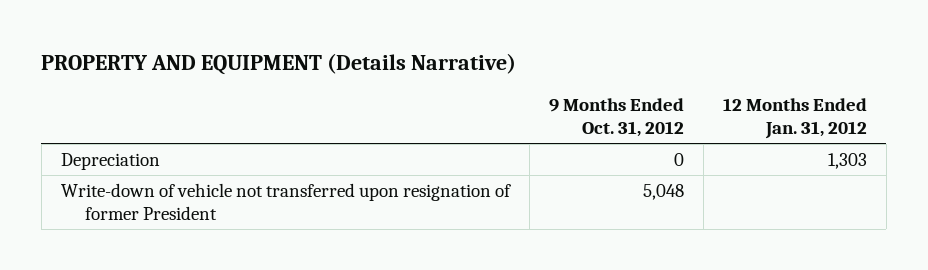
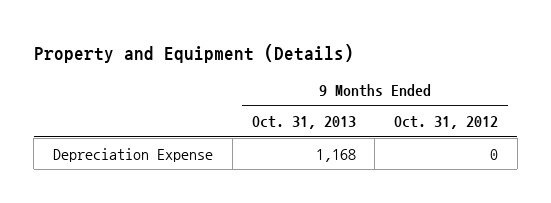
[41,53,517,76] PROPERTY AND EQUIPMENT (Details Narrative) -> [33,43,354,63] Property and Equipment (Details)
[722,97,867,140] 12 Months Ended Jan. 31, 2012 -> none
none -> [251,116,356,130] Oct. 31, 2013
[60,182,511,221] Write-down of vehicle not transferred upon resignation of former President -> none
[60,152,160,170] Depreciation -> [53,147,214,162] Depreciation Expense

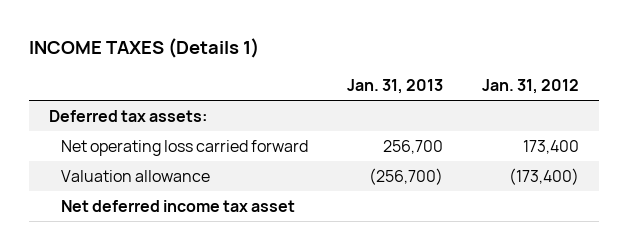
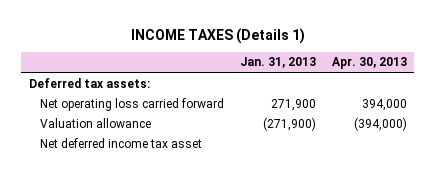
[482,78,580,94] Jan. 31, 2012 -> none
none -> [331,57,407,70] Apr. 30, 2013
[383,140,444,155] 256,700 -> [270,98,316,111] 271,900
[369,168,444,186] (256,700) -> [262,116,316,131] (271,900)

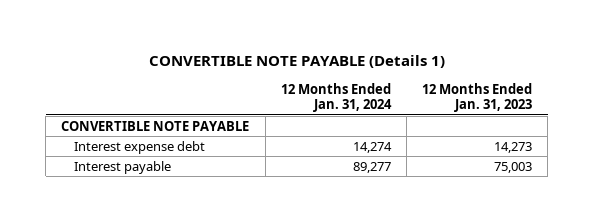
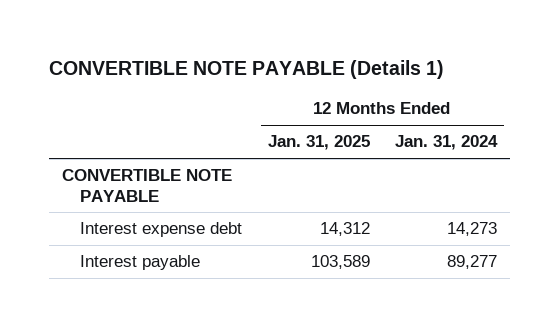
[422,83,533,113] 12 Months Ended Jan. 31, 2023 -> none
none -> [267,135,370,151] Jan. 31, 2025
[352,141,392,153] 14,274 -> [447,222,498,237] 14,273

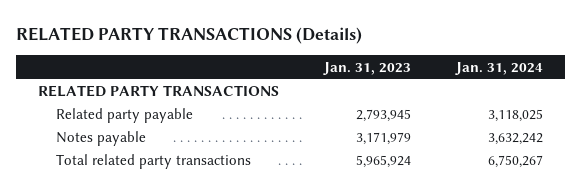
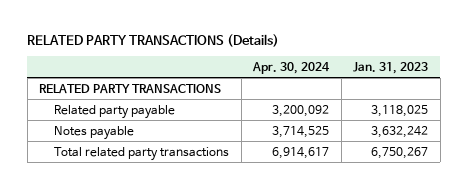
[454,61,543,75] Jan. 31, 2024 -> none
none -> [252,61,331,74] Apr. 30, 2024
[356,108,412,122] 2,793,945 -> [371,104,429,117] 3,118,025
[356,131,412,145] 3,171,979 -> [371,125,429,138] 3,632,242
[356,154,412,168] 5,965,924 -> [371,146,429,159] 6,750,267

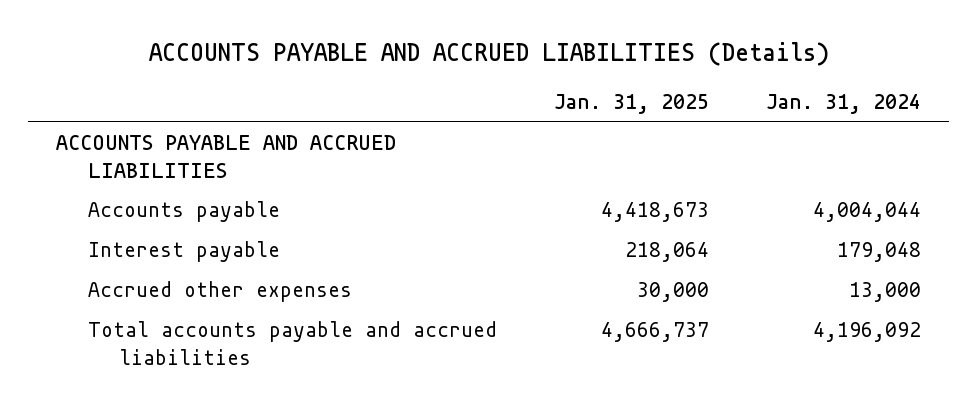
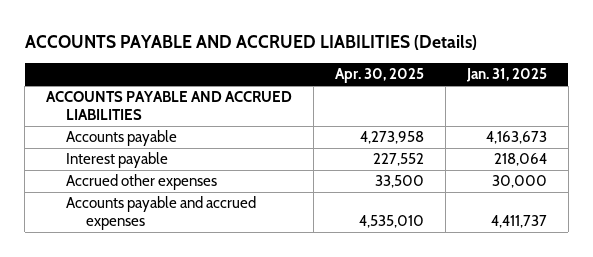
[765,93,921,114] Jan. 31, 2024 -> none
none -> [334,68,424,84] Apr. 30, 2025
[600,202,709,223] 4,418,673 -> [485,131,547,145] 4,163,673
[87,321,497,365] Total accounts payable and accrued liabilities -> [66,196,257,231] Accounts payable and accrued expenses
[600,322,709,343] 4,666,737 -> [490,215,547,229] 4,411,737

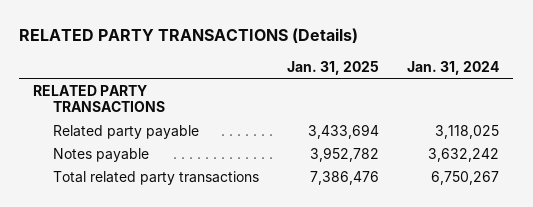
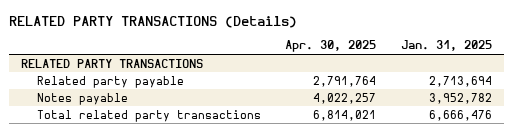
[407,60,500,75] Jan. 31, 2024 -> none
none -> [285,40,377,53] Apr. 30, 2025
[308,123,380,139] 3,433,694 -> [428,75,492,87] 2,713,694
[310,170,380,185] 7,386,476 -> [428,109,492,121] 6,666,476

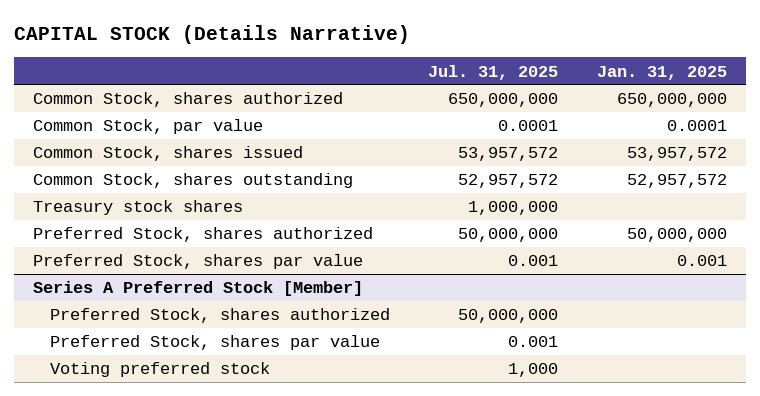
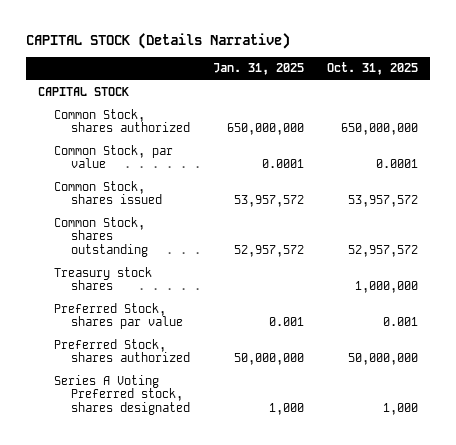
[428,64,559,80] Jul. 31, 2025 -> none
none -> [327,62,419,76] Oct. 31, 2025
none -> [37,86,129,96] CAPITAL STOCK
[32,281,363,297] Series A Preferred Stock [Member] -> none
[50,308,391,324] Preferred Stock, shares authorized -> none
[50,335,381,351] Preferred Stock, shares par value -> none
[50,362,271,378] Voting preferred stock -> none
[32,227,373,243] Preferred Stock, shares authorized -> [54,338,190,363] Preferred Stock, shares authorized
none -> [54,374,190,416] Series A Voting Preferred stock, shares designated

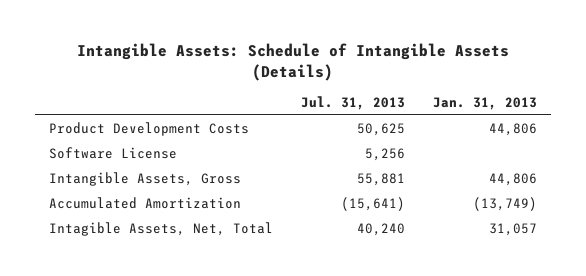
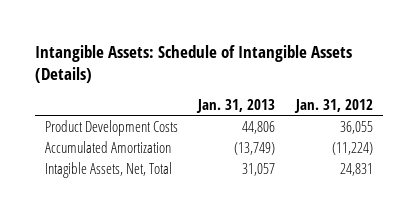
[301,95,406,110] Jul. 31, 2013 -> none
none -> [293,98,373,113] Jan. 31, 2012
[49,146,178,159] Software License -> none
[49,171,242,186] Intangible Assets, Gross -> none

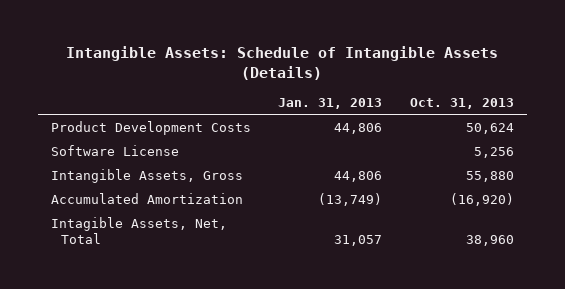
[293,98,373,113] Jan. 31, 2012 -> none
none -> [409,98,514,110] Oct. 31, 2013
none -> [51,144,180,156] Software License
none -> [51,168,244,183] Intangible Assets, Gross

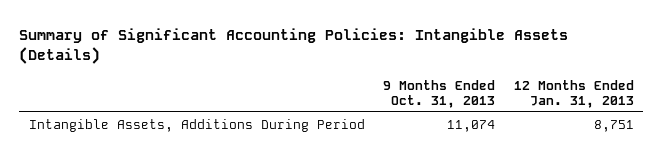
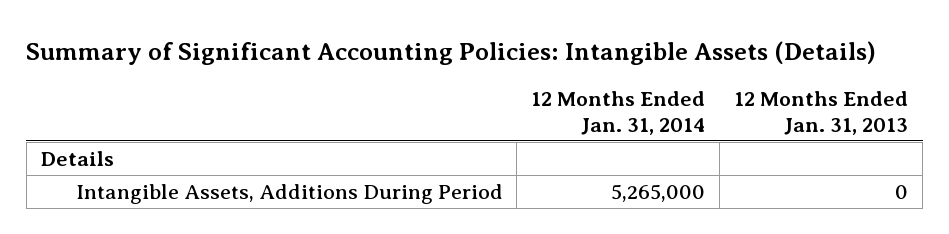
[383,79,496,109] 9 Months Ended Oct. 31, 2013 -> none
none -> [531,90,706,135] 12 Months Ended Jan. 31, 2014
none -> [40,151,114,167] Details
[593,120,634,133] 8,751 -> [895,185,909,200] 0

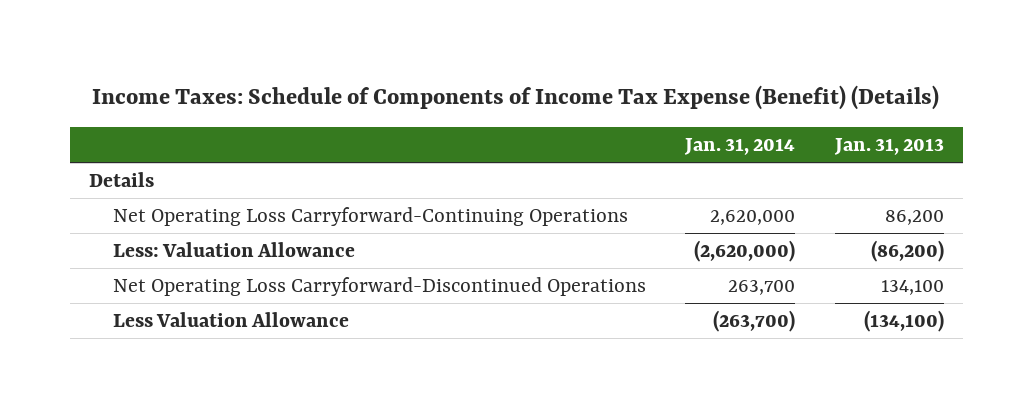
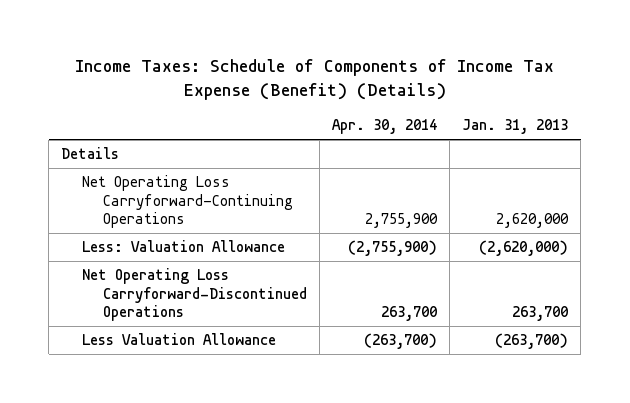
[684,137,796,155] Jan. 31, 2014 -> none
none -> [332,119,438,135] Apr. 30, 2014
[884,210,944,226] 86,200 -> [496,212,570,228] 2,620,000
[870,240,944,263] (86,200) -> [479,240,569,257] (2,620,000)
[880,280,944,296] 134,100 -> [512,305,569,321] 263,700
[863,310,944,333] (134,100) -> [495,333,569,350] (263,700)

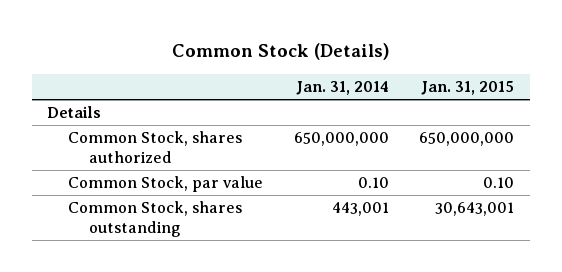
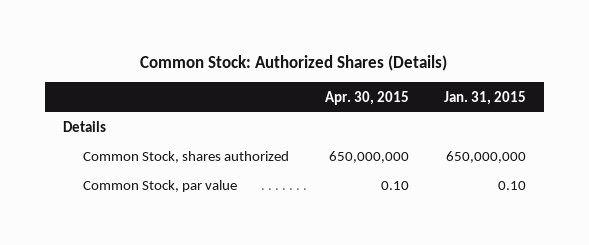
[171,43,390,61] Common Stock (Details) -> [140,54,448,71] Common Stock: Authorized Shares (Details)
[295,80,389,95] Jan. 31, 2014 -> none
none -> [324,90,409,105] Apr. 30, 2015
[68,201,243,237] Common Stock, shares outstanding -> none

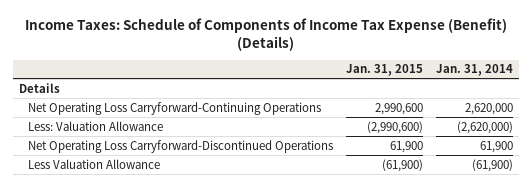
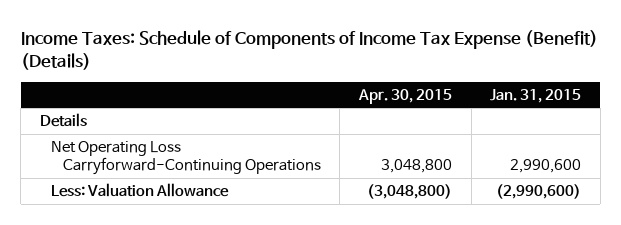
[435,64,513,77] Jan. 31, 2014 -> none
none -> [357,88,452,104] Apr. 30, 2015
[27,139,333,153] Net Operating Loss Carryforward-Discontinued Operations -> none
[27,158,160,169] Less Valuation Allowance -> none

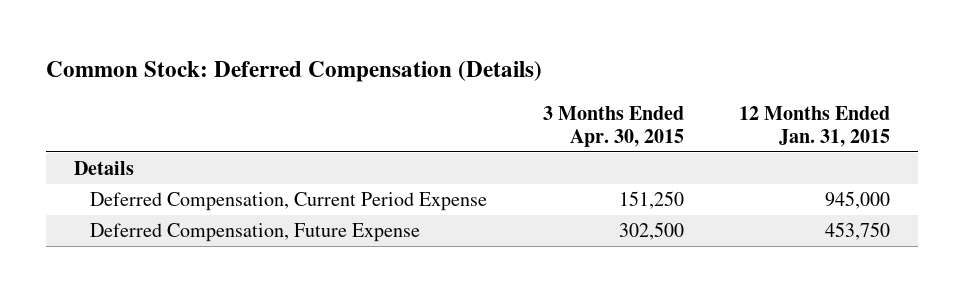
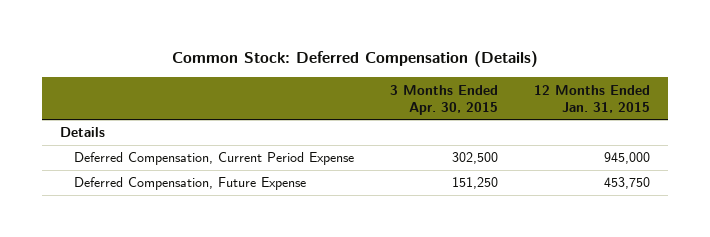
[618,191,684,210] 151,250 -> [451,152,498,165] 302,500
[618,222,684,241] 302,500 -> [451,177,498,190] 151,250

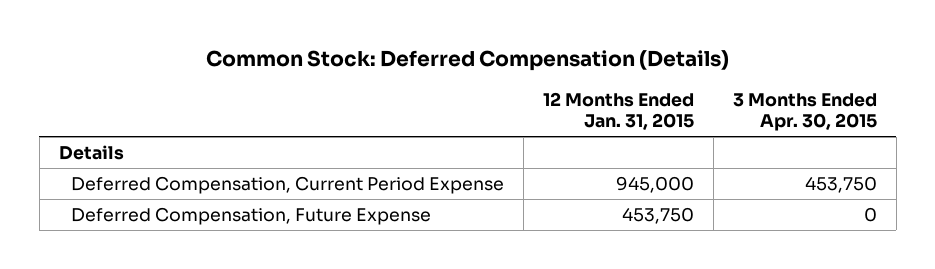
[451,152,498,165] 302,500 -> [804,175,877,193] 453,750
[451,177,498,190] 151,250 -> [863,206,877,222] 0

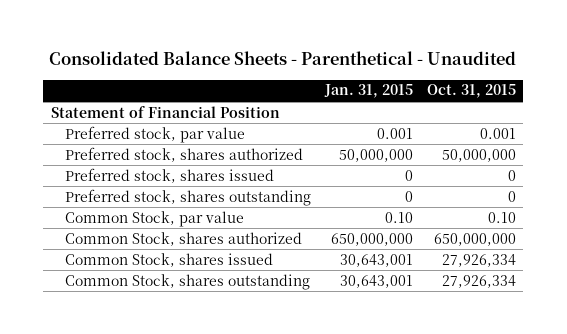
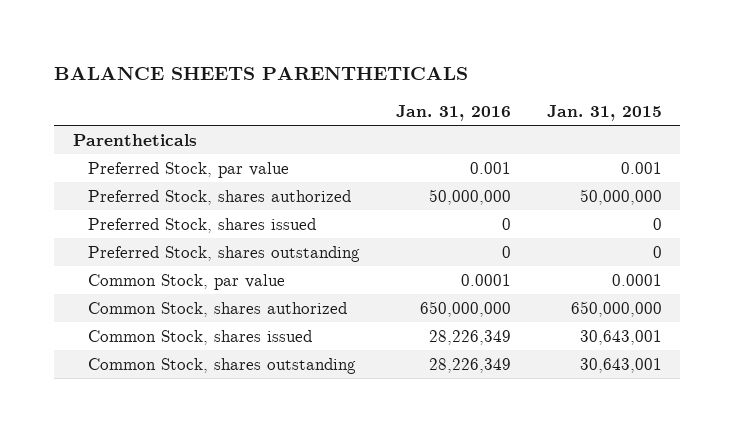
[49,51,517,66] Consolidated Balance Sheets - Parenthetical - Unaudited -> [54,67,469,81] BALANCE SHEETS PARENTHETICALS
[427,84,517,99] Oct. 31, 2015 -> none
none -> [395,104,511,121] Jan. 31, 2016
[50,105,280,118] Statement of Financial Position -> none
none -> [72,133,197,146] Parentheticals
[64,125,245,143] Preferred stock, par value -> [87,161,289,178] Preferred Stock, par value
[64,146,303,162] Preferred stock, shares authorized -> [87,189,351,205] Preferred Stock, shares authorized
[64,167,274,183] Preferred stock, shares issued -> [87,217,316,233] Preferred Stock, shares issued
[64,188,311,206] Preferred stock, shares outstanding -> [87,245,360,262] Preferred Stock, shares outstanding
[385,211,414,223] 0.10 -> [611,273,662,286] 0.0001

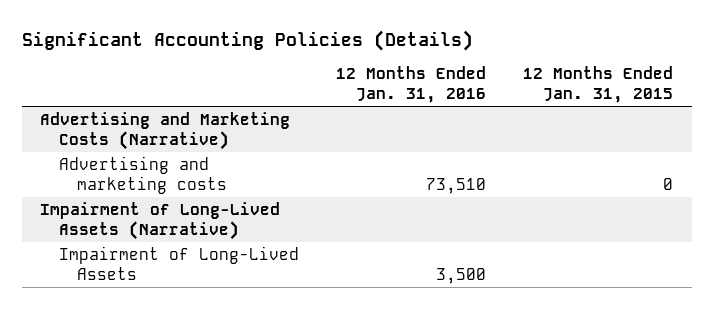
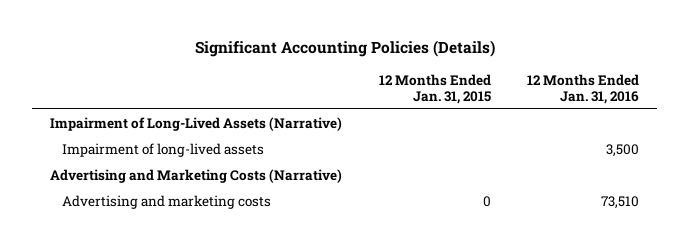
[40,202,281,240] Impairment of Long-Lived Assets (Narrative) -> [50,116,343,131] Impairment of Long-Lived Assets (Narrative)
none -> [62,142,265,157] Impairment of long-lived assets
[58,246,299,280] Impairment of Long-Lived Assets -> none

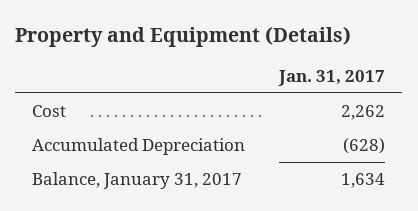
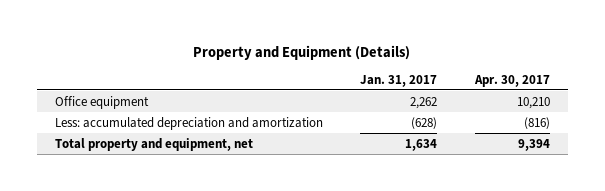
none -> [473,74,550,87] Apr. 30, 2017
[32,105,67,118] Cost -> [55,95,150,109] Office equipment
[32,138,246,156] Accumulated Depreciation -> [55,116,324,130] Less: accumulated depreciation and amortization
[32,172,243,190] Balance, January 31, 2017 -> [55,137,254,151] Total property and equipment, net

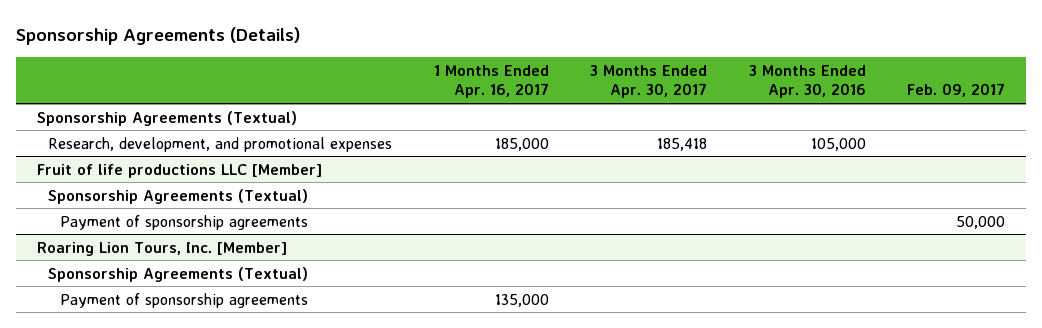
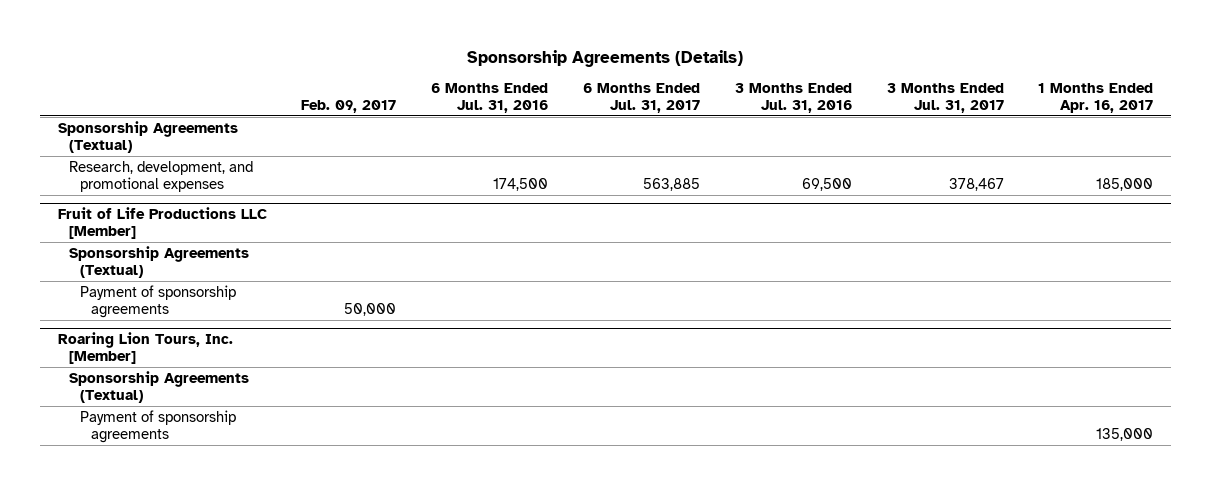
[590,64,708,99] 3 Months Ended Apr. 30, 2017 -> none
[748,64,866,99] 3 Months Ended Apr. 30, 2016 -> none
none -> [431,82,549,113] 6 Months Ended Jul. 31, 2016
none -> [582,82,700,113] 6 Months Ended Jul. 31, 2017
none -> [734,82,852,113] 3 Months Ended Jul. 31, 2016
none -> [886,82,1004,113] 3 Months Ended Jul. 31, 2017
[36,163,322,178] Fruit of life productions LLC [Member] -> [57,207,267,240] Fruit of Life Productions LLC [Member]

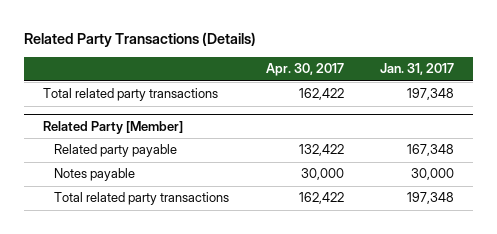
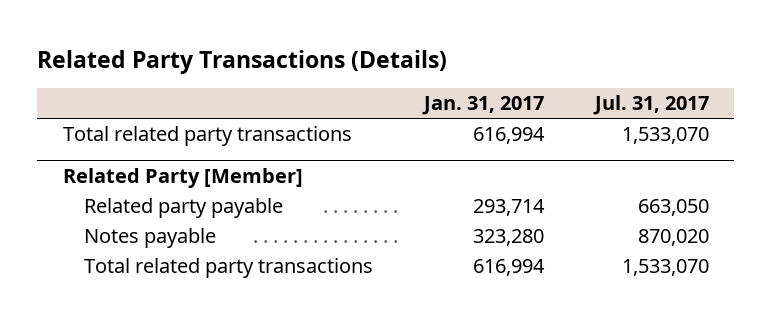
[265,63,344,77] Apr. 30, 2017 -> none
none -> [592,95,709,116] Jul. 31, 2017
[407,88,455,101] 197,348 -> [472,127,545,145] 616,994
[407,144,455,157] 167,348 -> [472,199,545,217] 293,714
[411,168,455,181] 30,000 -> [472,229,544,247] 323,280
[407,192,455,205] 197,348 -> [472,259,545,277] 616,994

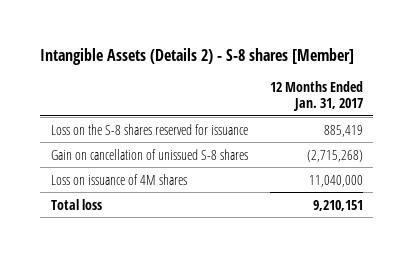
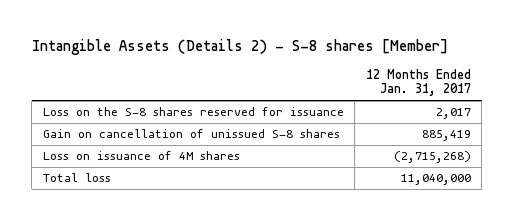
[323,124,363,137] 885,419 -> [435,108,471,120] 2,017
[306,149,363,162] (2,715,268) -> [421,130,471,142] 885,419
[308,174,363,187] 11,040,000 -> [393,151,471,164] (2,715,268)
[312,199,363,211] 9,210,151 -> [400,174,471,186] 11,040,000

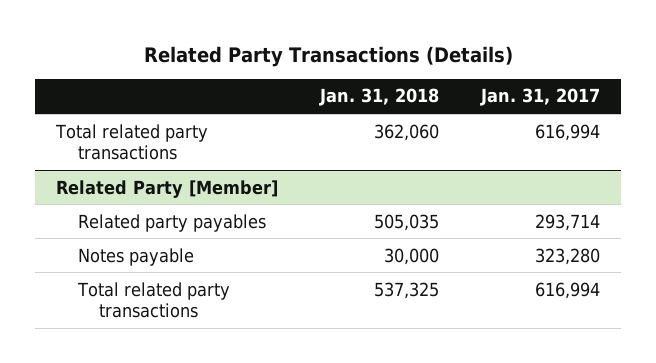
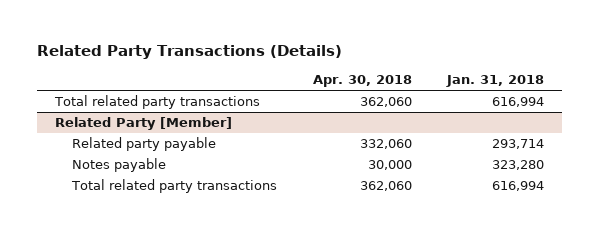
[479,88,600,107] Jan. 31, 2017 -> none
none -> [312,75,412,88] Apr. 30, 2018
[373,123,439,141] 362,060 -> [491,97,544,108] 616,994
[77,213,266,232] Related party payables -> [72,137,217,152] Related party payable
[373,213,439,231] 505,035 -> [491,139,544,150] 293,714
[383,247,439,265] 30,000 -> [491,160,544,171] 323,280
[373,281,439,299] 537,325 -> [491,181,544,192] 616,994

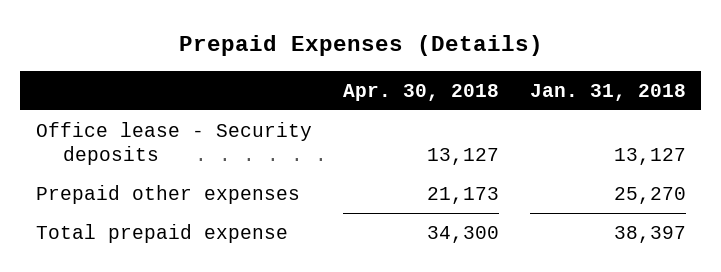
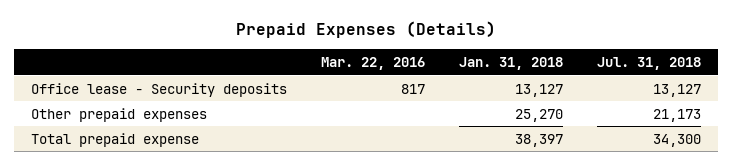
[342,83,499,101] Apr. 30, 2018 -> none
none -> [321,56,426,70] Mar. 22, 2016
none -> [597,56,702,70] Jul. 31, 2018
[35,184,300,204] Prepaid other expenses -> [31,107,208,122] Other prepaid expenses

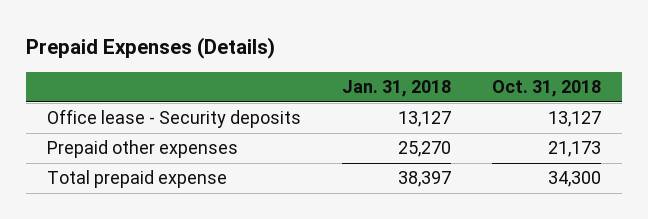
[321,56,426,70] Mar. 22, 2016 -> none
[597,56,702,70] Jul. 31, 2018 -> none
none -> [492,80,602,98] Oct. 31, 2018
[31,107,208,122] Other prepaid expenses -> [46,140,238,159] Prepaid other expenses

